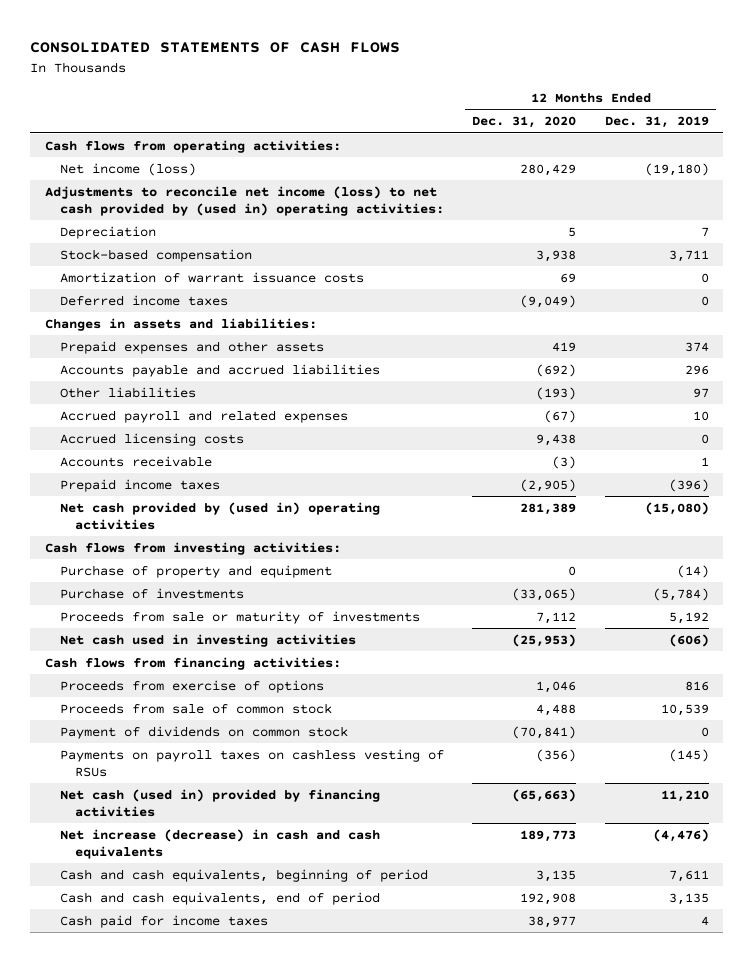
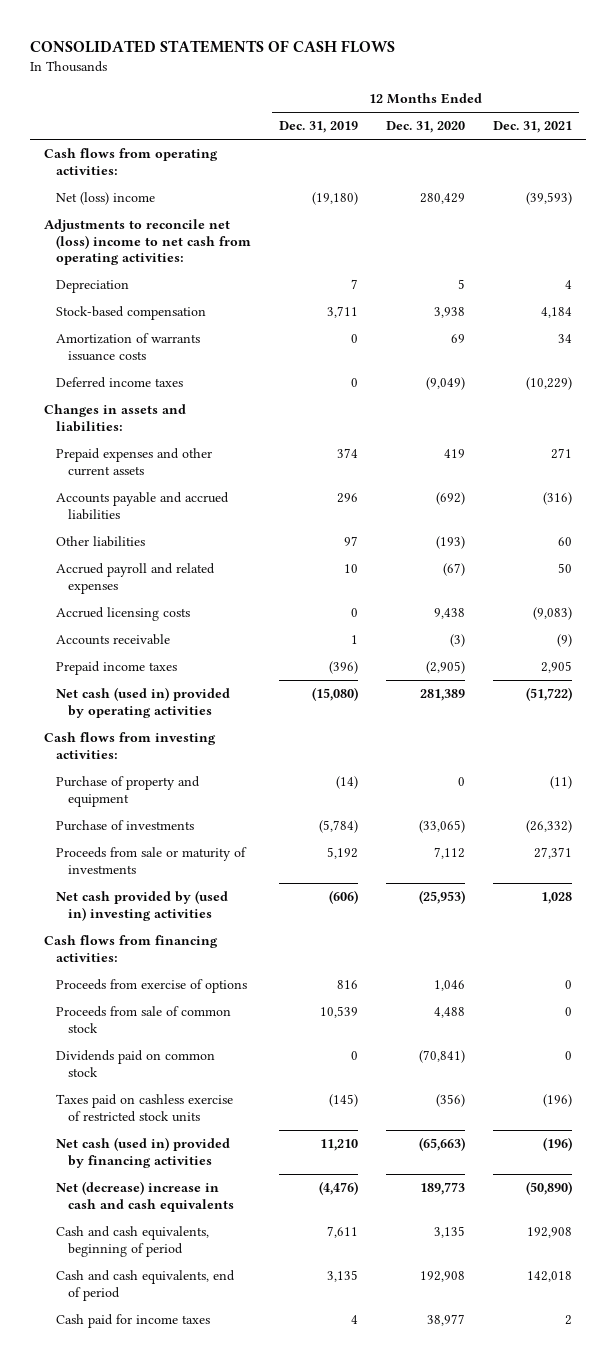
none -> [492,121,572,134] Dec. 31, 2021
[59,162,196,176] Net income (loss) -> [56,192,156,206] Net (loss) income
[44,185,444,216] Adjustments to reconcile net income (loss) to net cash provided by (used in) operating activities: -> [43,219,252,266] Adjustments to reconcile net (loss) income to net cash from operating activities:
[59,271,364,283] Amortization of warrant issuance costs -> [56,333,201,361] Amortization of warrants issuance costs
[59,340,324,354] Prepaid expenses and other assets -> [56,448,213,476] Prepaid expenses and other current assets
[59,501,380,530] Net cash provided by (used in) operating activities -> [56,687,231,718] Net cash (used in) provided by operating activities
[59,633,356,647] Net cash used in investing activities -> [56,890,229,921] Net cash provided by (used in) investing activities
[59,725,348,739] Payment of dividends on common stock -> [56,1050,216,1077] Dividends paid on common stock
[59,748,444,777] Payments on payroll taxes on cashless vesting of RSUs -> [56,1094,234,1122] Taxes paid on cashless exercise of restricted stock units
[59,828,380,859] Net increase (decrease) in cash and cash equivalents -> [56,1181,235,1212] Net (decrease) increase in cash and cash equivalents

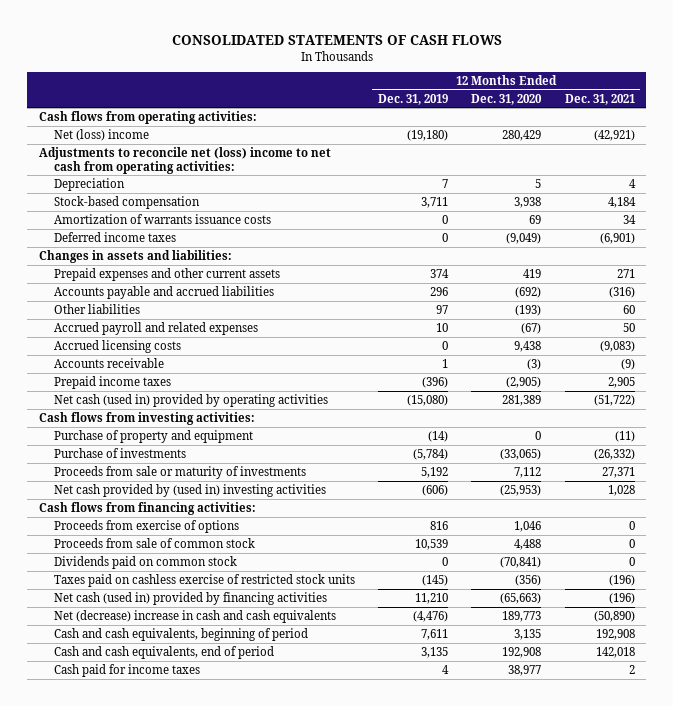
[525,192,572,206] (39,593) -> [593,129,635,141] (42,921)
[525,377,572,391] (10,229) -> [599,232,635,244] (6,901)

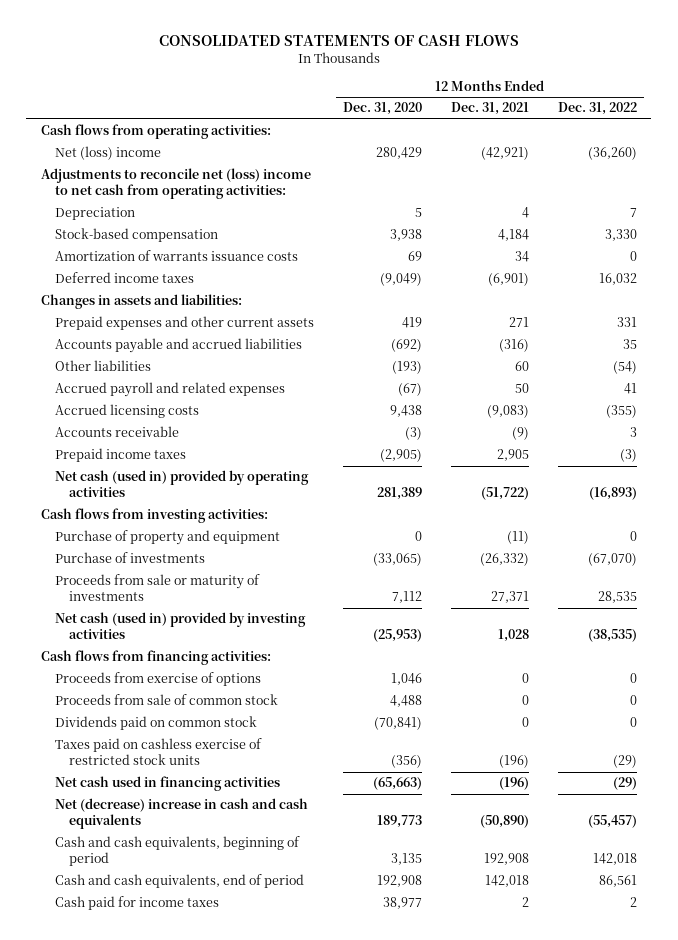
[378,93,449,105] Dec. 31, 2019 -> none
none -> [558,102,638,116] Dec. 31, 2022
[53,483,326,497] Net cash provided by (used in) investing activities -> [55,612,307,640] Net cash (used in) provided by investing activities
[53,591,327,605] Net cash (used in) provided by financing activities -> [55,776,281,792] Net cash used in financing activities

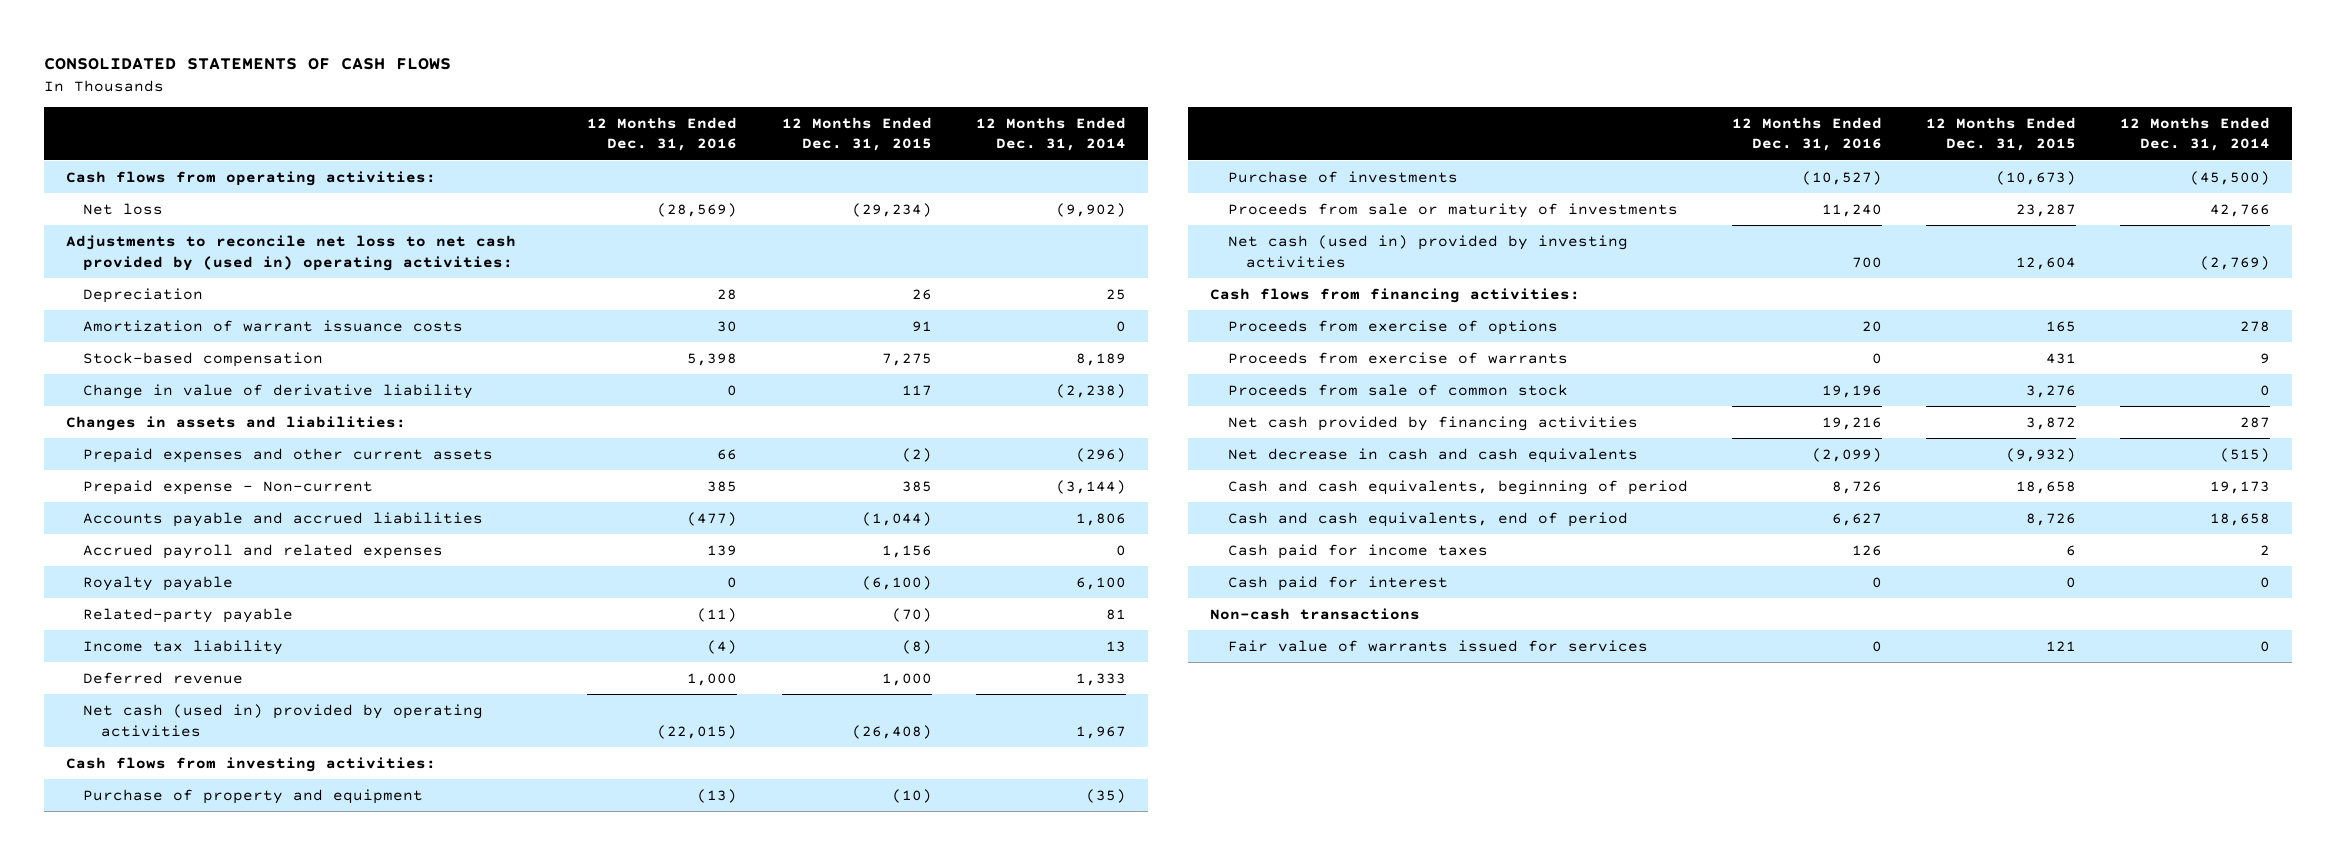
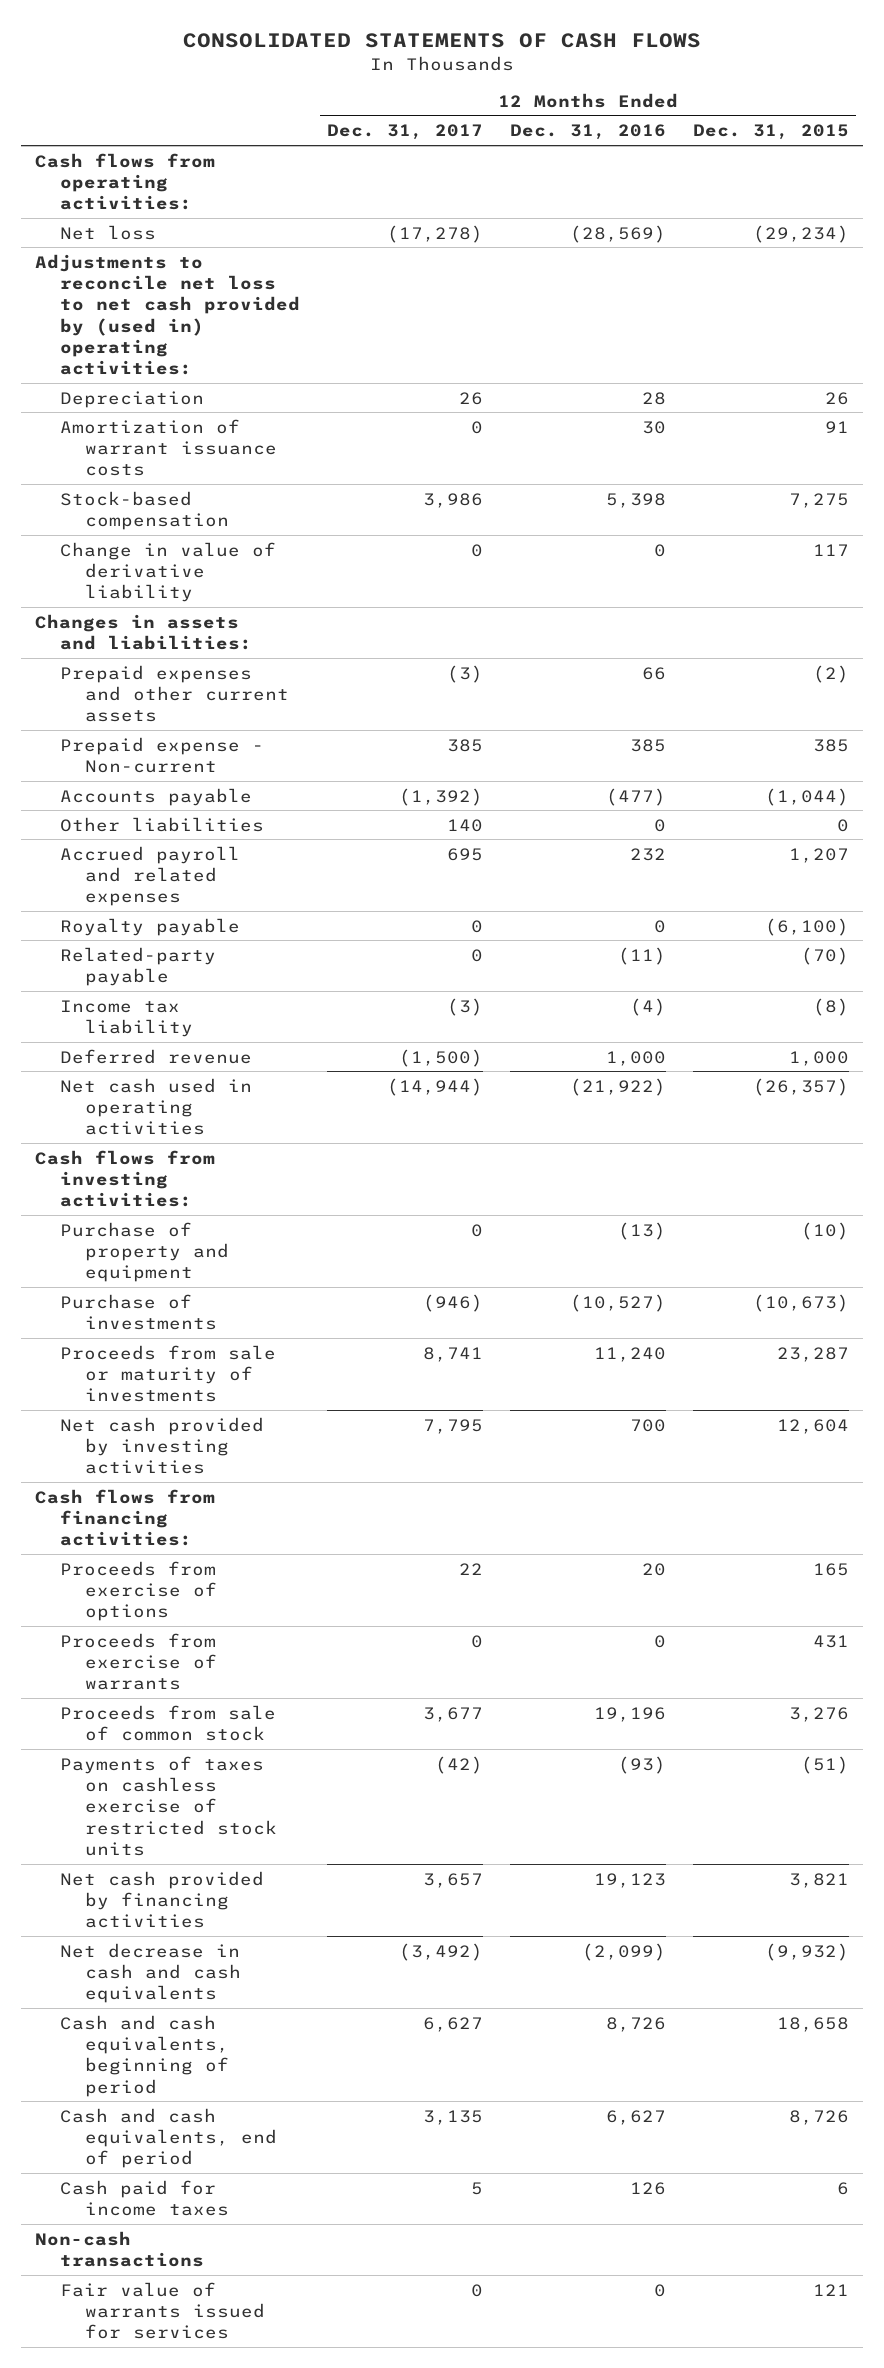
[975,116,1126,152] 12 Months Ended Dec. 31, 2014 -> none
none -> [327,124,484,141] Dec. 31, 2017
[83,511,484,527] Accounts payable and accrued liabilities -> [59,787,252,806] Accounts payable
none -> [59,816,264,832] Other liabilities
[707,544,738,556] 139 -> [630,847,667,861] 232
[881,544,932,558] 1,156 -> [789,847,850,863] 1,207
[83,703,484,737] Net cash (used in) provided by operating activities -> [59,1077,252,1136] Net cash used in operating activities
[657,724,738,739] (22,015) -> [570,1077,667,1096] (21,922)
[851,724,932,739] (26,408) -> [753,1077,850,1096] (26,357)
[1227,234,1628,268] Net cash (used in) provided by investing activities -> [59,1416,264,1475] Net cash provided by investing activities
none -> [59,1755,277,1856] Payments of taxes on cashless exercise of restricted stock units
[1821,416,1882,430] 19,216 -> [594,1872,667,1888] 19,123
[2025,416,2076,430] 3,872 -> [789,1872,850,1888] 3,821
[1227,575,1448,591] Cash paid for interest -> none

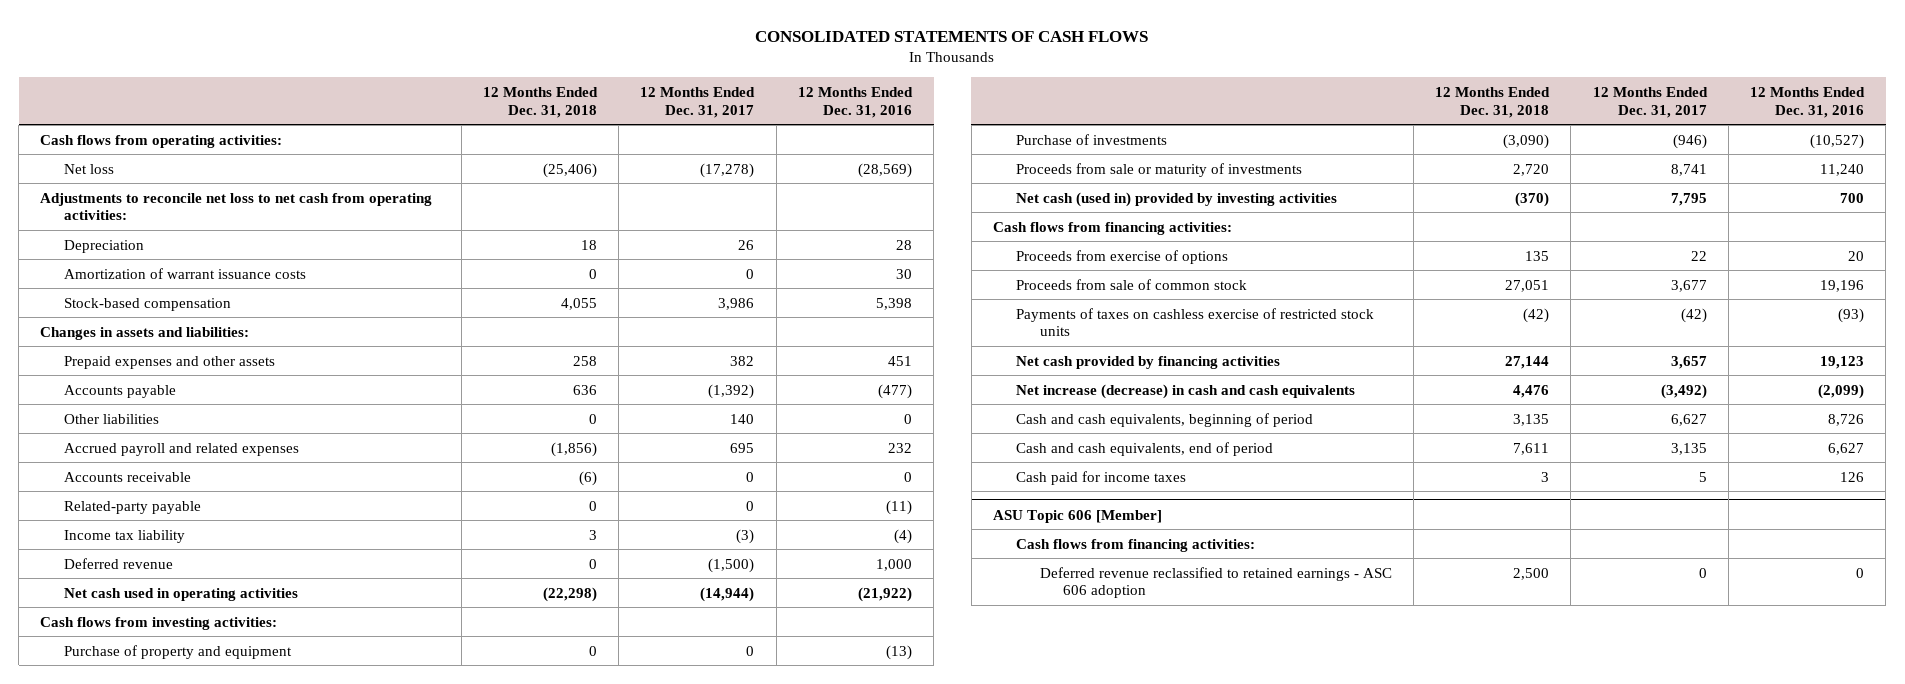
[693,124,850,141] Dec. 31, 2015 -> none
none -> [482,86,598,118] 12 Months Ended Dec. 31, 2018
[34,253,300,376] Adjustments to reconcile net loss to net cash provided by (used in) operating activities: -> [40,192,433,221] Adjustments to reconcile net loss to net cash from operating activities:
[59,541,276,603] Change in value of derivative liability -> none
[59,736,264,773] Prepaid expense - Non-current -> none
[59,664,289,723] Prepaid expenses and other current assets -> [63,355,275,369] Prepaid expenses and other assets
[447,664,484,683] (3) -> [730,355,755,366] 382
[642,666,667,680] 66 -> [887,355,912,366] 451
[59,917,240,936] Royalty payable -> none
none -> [63,471,191,482] Accounts receivable
[59,1416,264,1475] Net cash provided by investing activities -> [1016,191,1338,207] Net cash (used in) provided by investing activities
[59,1632,217,1691] Proceeds from exercise of warrants -> none
[59,1942,241,2004] Net decrease in cash and cash equivalents -> [1016,383,1356,399] Net increase (decrease) in cash and cash equivalents
[34,2230,204,2267] Non-cash transactions -> none
[59,2281,265,2340] Fair value of warrants issued for services -> none
none -> [992,509,1162,523] ASU Topic 606 [Member]
none -> [1016,538,1256,552] Cash flows from financing activities:
none -> [1039,566,1392,599] Deferred revenue reclassified to retained earnings - ASC 606 adoption

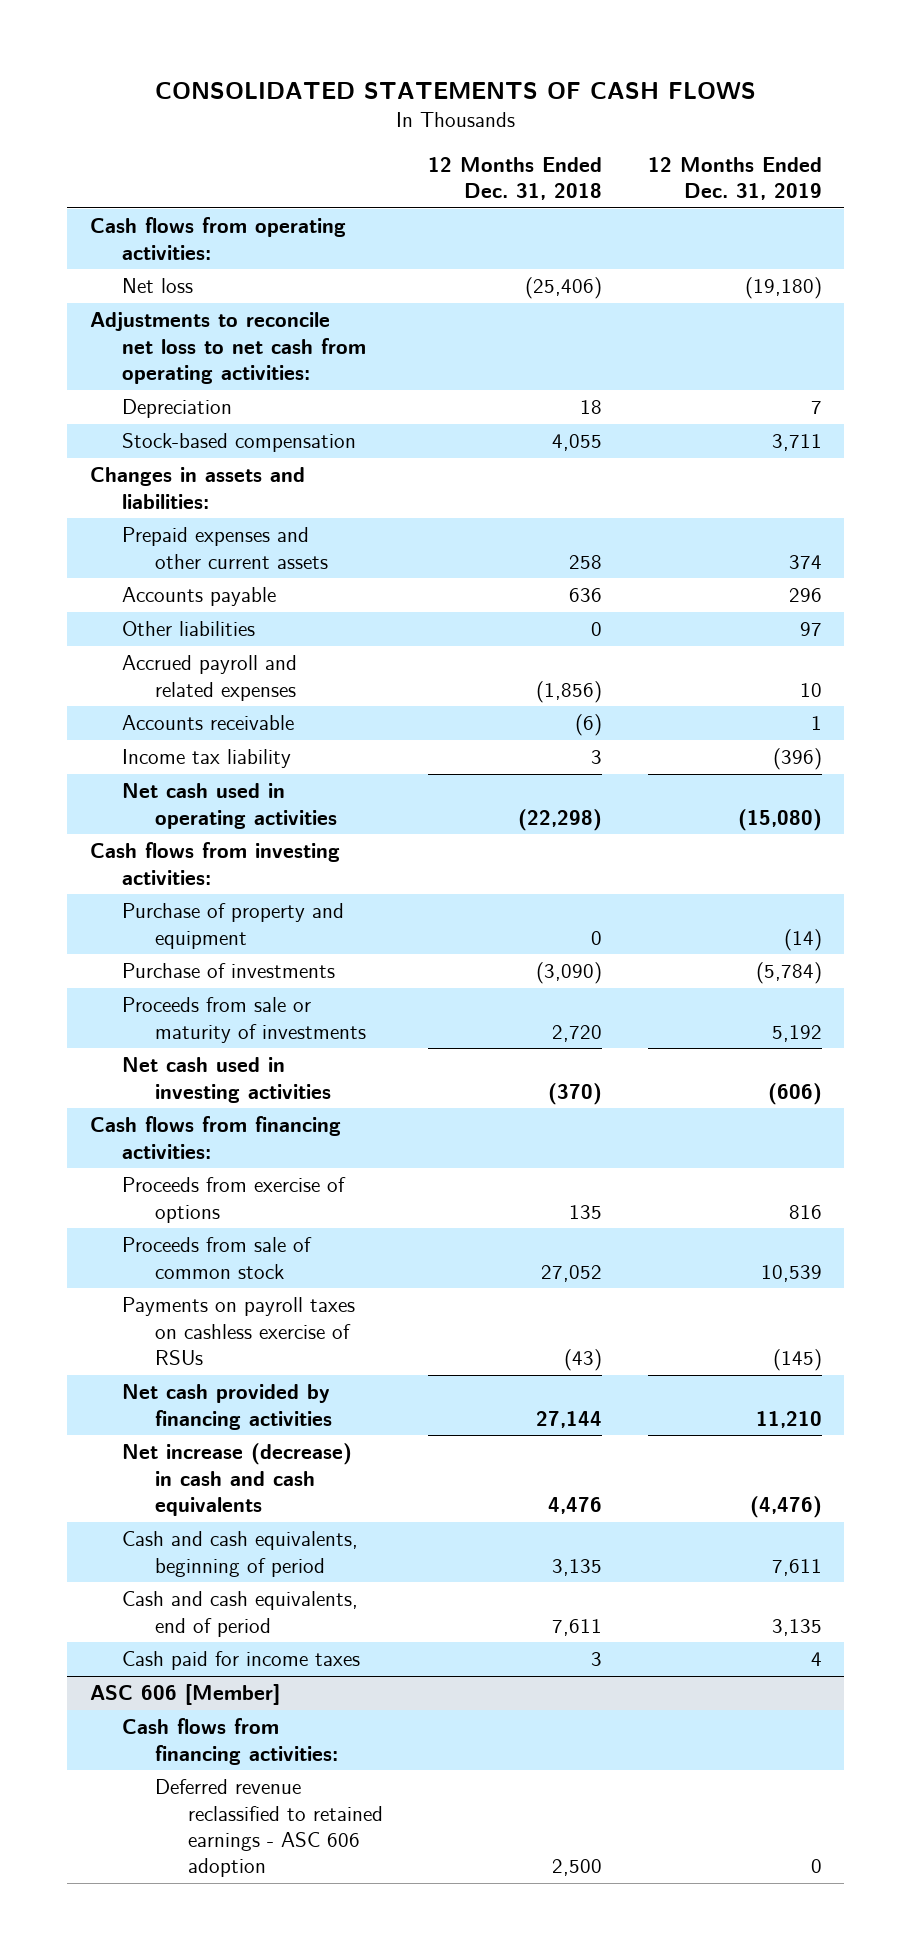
[640,86,756,118] 12 Months Ended Dec. 31, 2017 -> none
[797,86,913,118] 12 Months Ended Dec. 31, 2016 -> none
none -> [647,156,822,201] 12 Months Ended Dec. 31, 2019
[63,267,306,279] Amortization of warrant issuance costs -> none
[63,355,275,369] Prepaid expenses and other assets -> [122,527,329,569] Prepaid expenses and other current assets
[63,500,201,514] Related-party payable -> none
[63,557,173,569] Deferred revenue -> none
[1016,191,1338,207] Net cash (used in) provided by investing activities -> [122,1057,332,1103] Net cash used in investing activities
[1505,279,1550,292] 27,051 -> [541,1264,603,1282] 27,052
[1016,307,1375,337] Payments of taxes on cashless exercise of restricted stock units -> [122,1297,356,1365] Payments on payroll taxes on cashless exercise of RSUs
[1523,307,1550,323] (42) -> [564,1348,603,1371] (43)
[992,509,1162,523] ASU Topic 606 [Member] -> [89,1684,280,1706] ASC 606 [Member]

